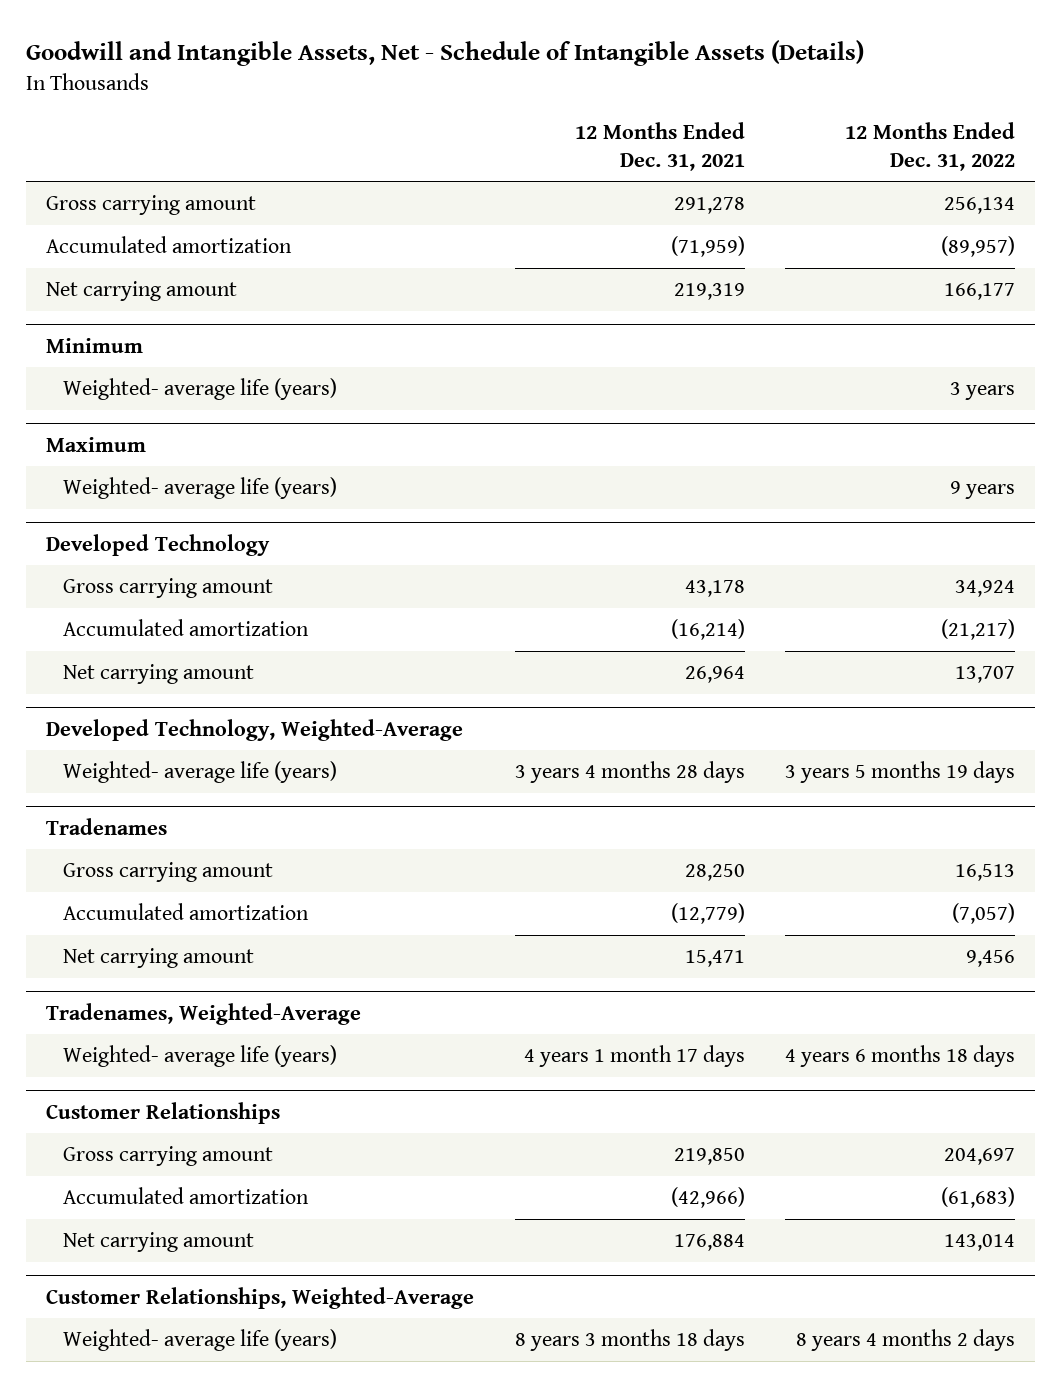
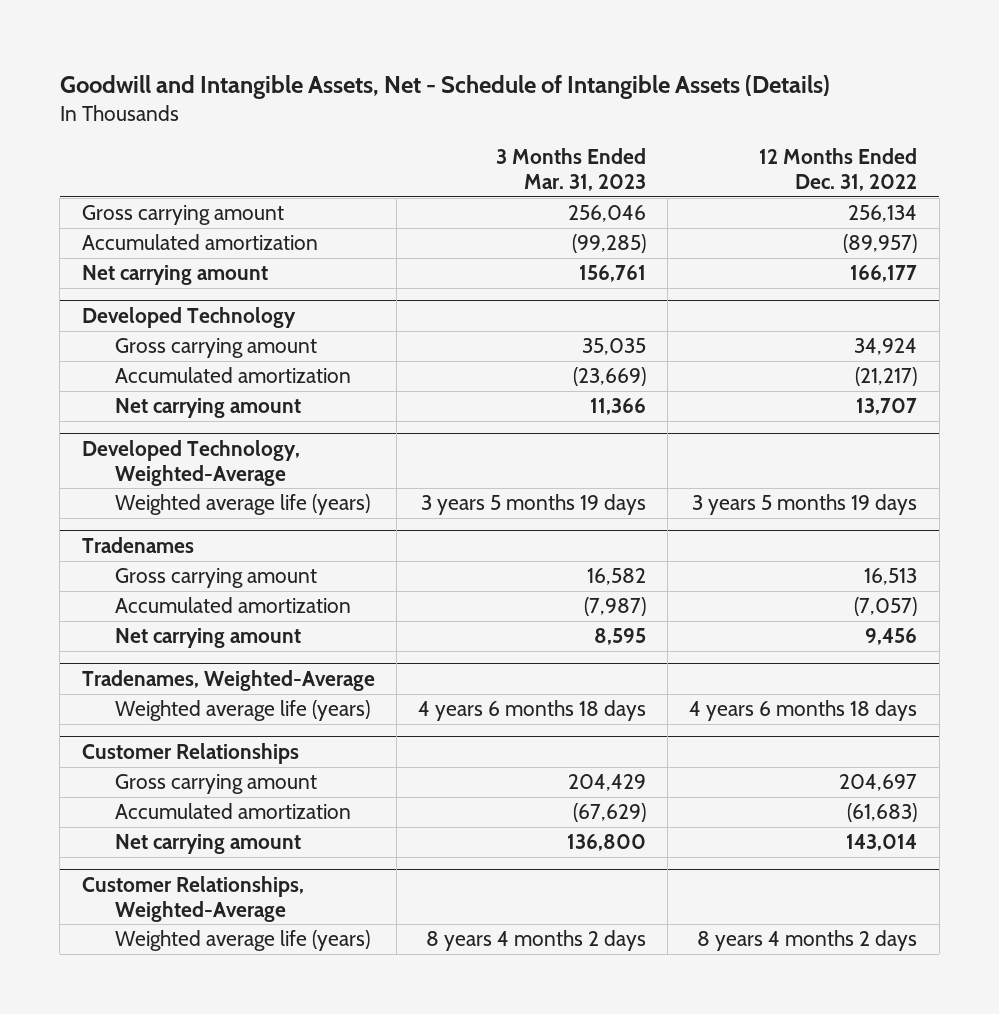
[574,122,745,171] 12 Months Ended Dec. 31, 2021 -> none
none -> [495,148,646,192] 3 Months Ended Mar. 31, 2023
[46,337,144,353] Minimum -> none
[62,378,337,401] Weighted- average life (years) -> none
[46,436,147,452] Maximum -> none
[62,477,337,500] Weighted- average life (years) -> none
[62,761,337,784] Weighted- average life (years) -> [114,494,370,516] Weighted average life (years)
[62,1045,337,1068] Weighted- average life (years) -> [114,700,370,722] Weighted average life (years)
[62,1329,337,1352] Weighted- average life (years) -> [114,930,370,952] Weighted average life (years)

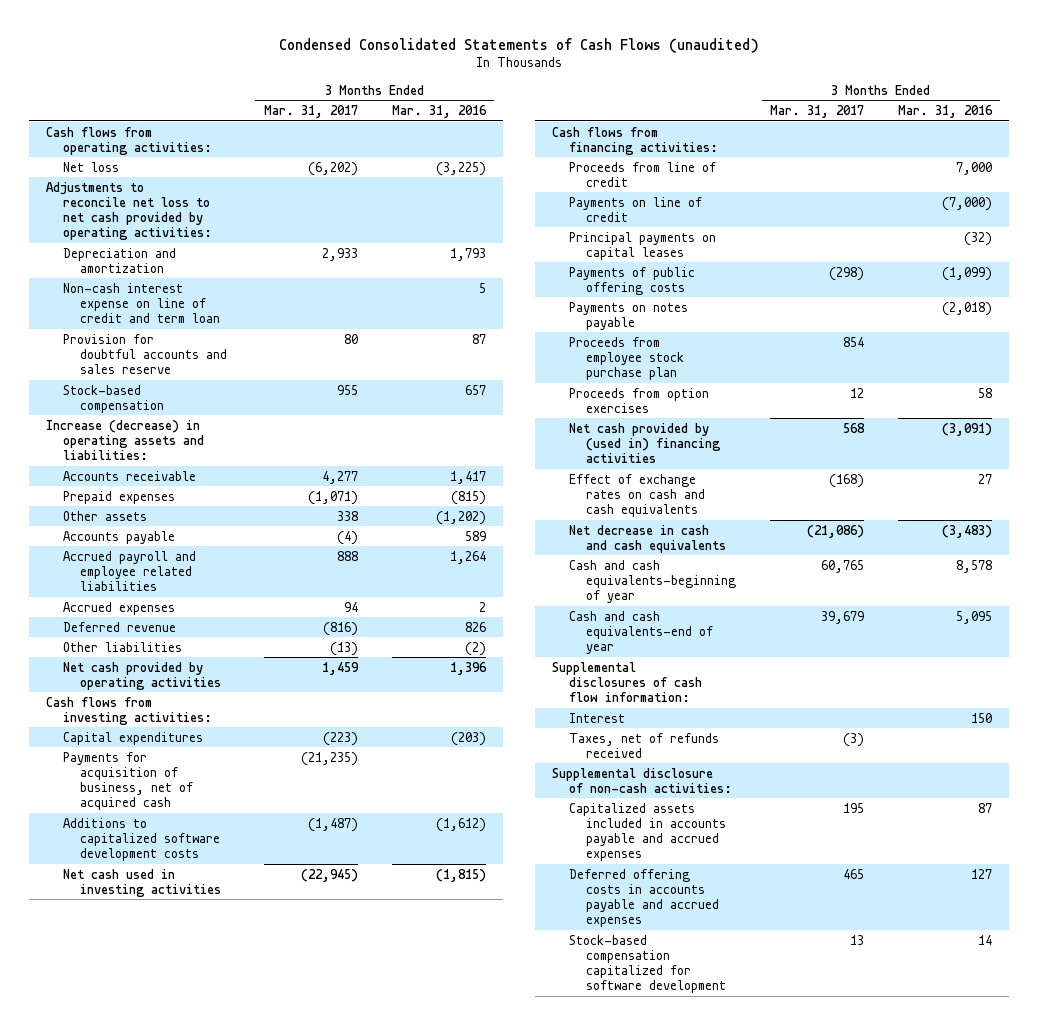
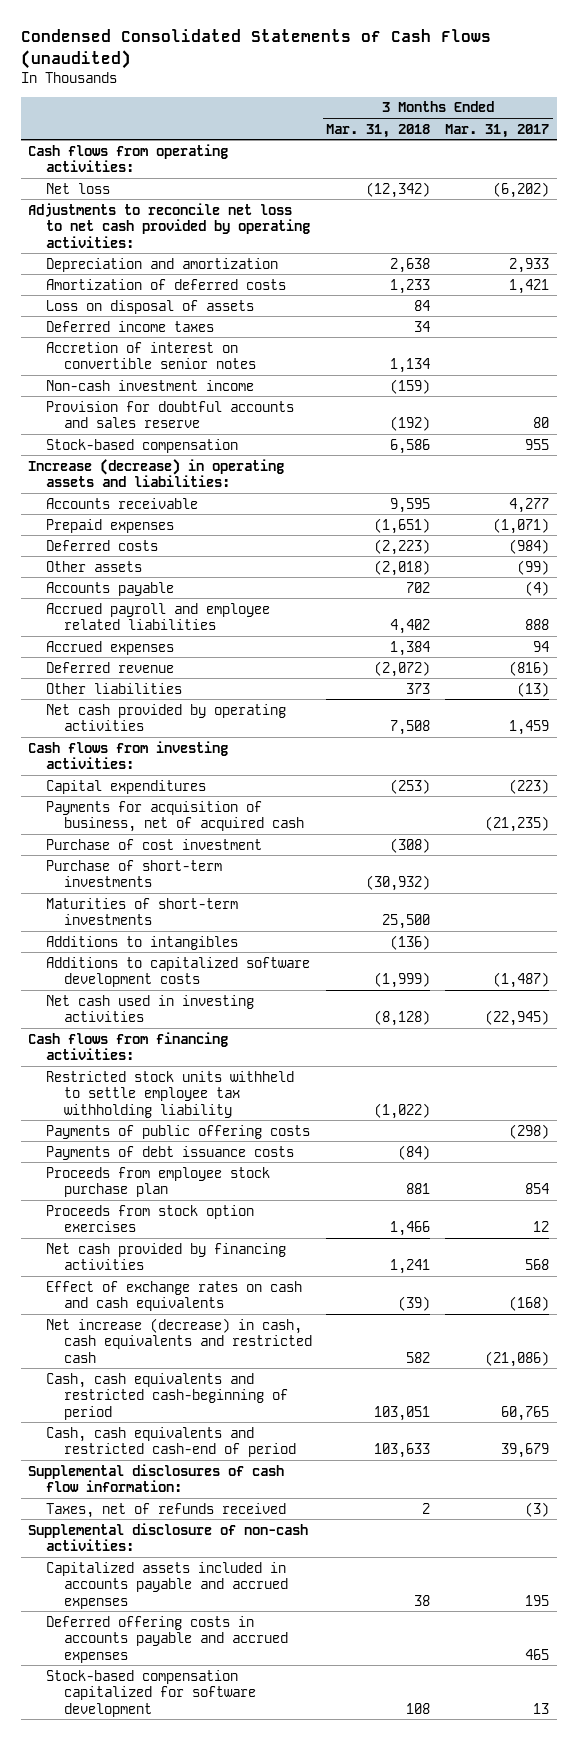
[391,105,487,119] Mar. 31, 2016 -> none
none -> [326,123,431,138] Mar. 31, 2018
[63,282,221,324] Non-cash interest expense on line of credit and term loan -> none
none -> [45,278,286,290] Amortization of deferred costs
none -> [45,299,254,314] Loss on disposal of assets
none -> [45,320,214,332] Deferred income taxes
none -> [45,341,256,370] Accretion of interest on convertible senior notes
none -> [45,379,254,391] Non-cash investment income
none -> [45,539,158,551] Deferred costs
[336,510,358,521] 338 -> [517,559,550,575] (99)
none -> [45,838,262,850] Purchase of cost investment
none -> [45,859,222,888] Purchase of short-term investments
none -> [45,897,238,926] Maturities of short-term investments
none -> [45,935,238,950] Additions to intangibles
[569,161,717,187] Proceeds from line of credit -> none
[569,196,703,222] Payments on line of credit -> none
[569,231,717,260] Principal payments on capital leases -> none
none -> [45,1070,294,1118] Restricted stock units withheld to settle employee tax withholding liability
[569,301,689,330] Payments on notes payable -> none
none -> [45,1145,294,1160] Payments of debt issuance costs
[569,387,710,413] Proceeds from option exercises -> [45,1204,254,1233] Proceeds from stock option exercises
[569,422,722,464] Net cash provided by (used in) financing activities -> [45,1242,286,1271] Net cash provided by financing activities
[569,524,727,553] Net decrease in cash and cash equivalents -> [45,1317,312,1363] Net increase (decrease) in cash, cash equivalents and restricted cash
[569,559,737,604] Cash and cash equivalents-beginning of year -> [45,1372,288,1420] Cash, cash equivalents and restricted cash-beginning of period
[569,610,714,655] Cash and cash equivalents-end of year -> [45,1426,296,1458] Cash, cash equivalents and restricted cash-end of period
[569,712,626,723] Interest -> none

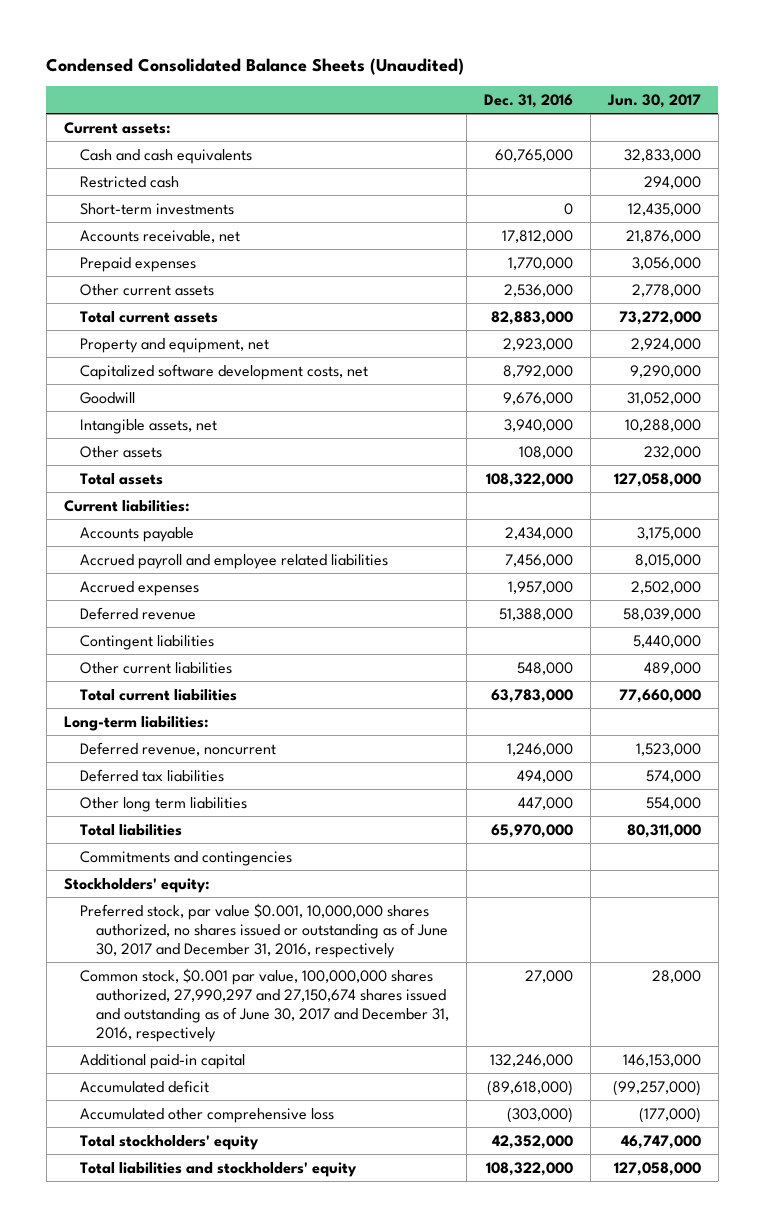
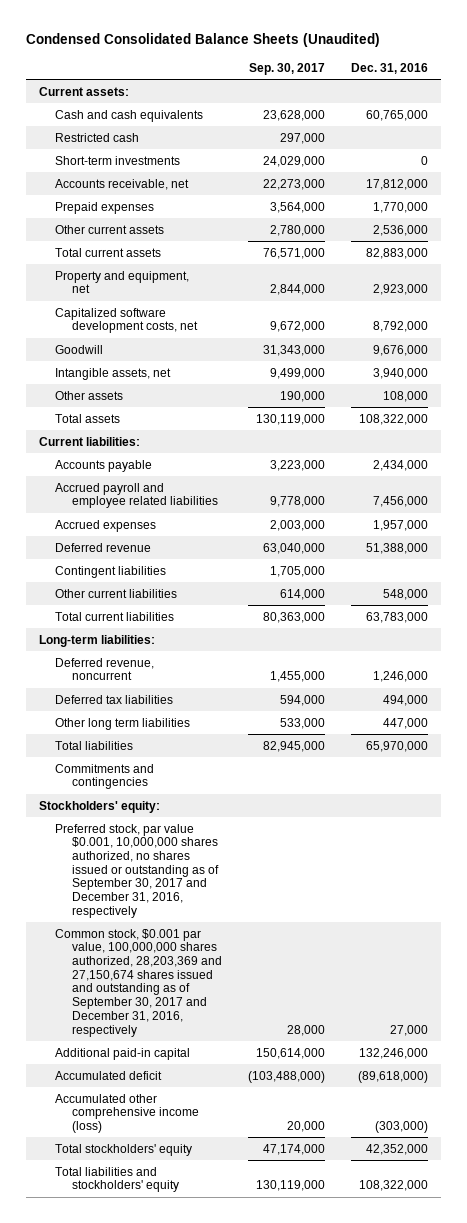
[606,93,701,108] Jun. 30, 2017 -> none
none -> [248,62,325,75] Sep. 30, 2017
[79,902,448,958] Preferred stock, par value $0.001, 10,000,000 shares authorized, no shares issued or outstanding as of June 30, 2017 and December 31, 2016, respectively -> [55,823,219,918] Preferred stock, par value $0.001, 10,000,000 shares authorized, no shares issued or outstanding as of September 30, 2017 and December 31, 2016, respectively
[79,967,449,1042] Common stock, $0.001 par value, 100,000,000 shares authorized, 27,990,297 and 27,150,674 shares issued and outstanding as of June 30, 2017 and December 31, 2016, respectively -> [55,928,222,1037] Common stock, $0.001 par value, 100,000,000 shares authorized, 28,203,369 and 27,150,674 shares issued and outstanding as of September 30, 2017 and December 31, 2016, respectively
[79,1107,334,1123] Accumulated other comprehensive loss -> [55,1093,199,1134] Accumulated other comprehensive income (loss)

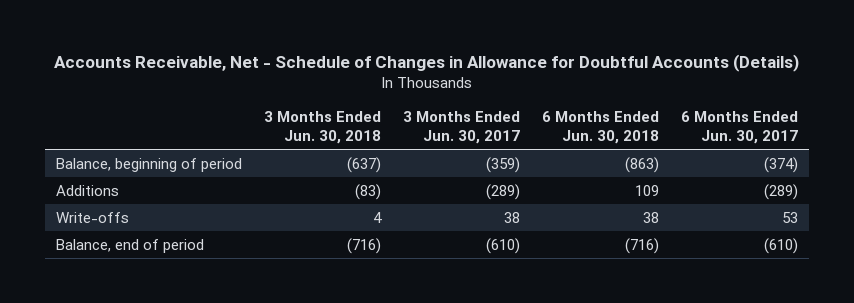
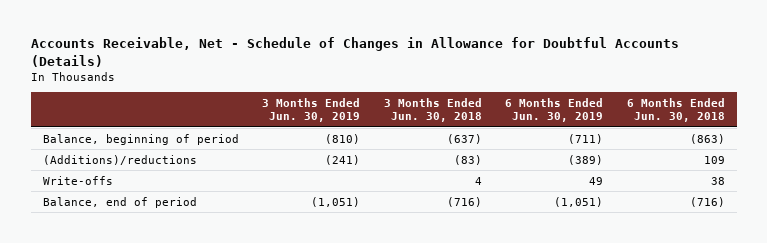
[402,110,520,145] 3 Months Ended Jun. 30, 2017 -> none
[680,110,798,145] 6 Months Ended Jun. 30, 2017 -> none
none -> [262,97,361,122] 3 Months Ended Jun. 30, 2019
none -> [505,97,604,122] 6 Months Ended Jun. 30, 2019
[55,184,119,196] Additions -> [42,154,197,165] (Additions)/reductions

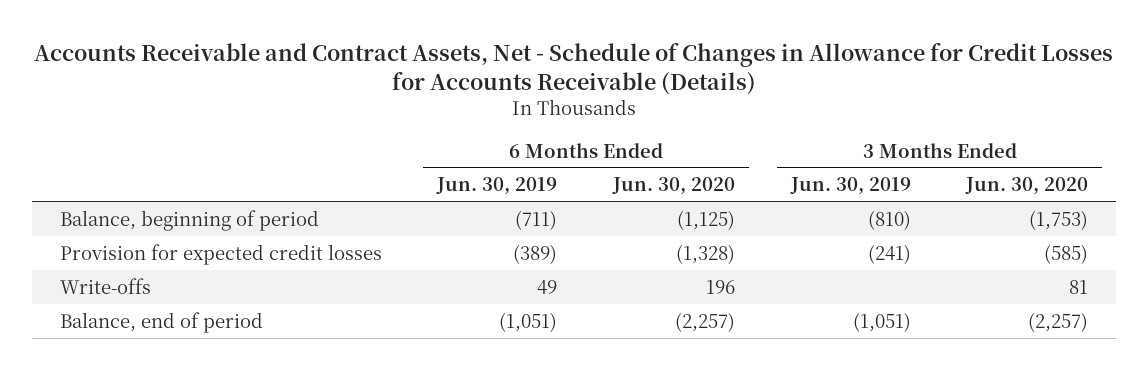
[30,37,679,67] Accounts Receivable, Net - Schedule of Changes in Allowance for Doubtful Accounts (Details) -> [34,42,1114,95] Accounts Receivable and Contract Assets, Net - Schedule of Changes in Allowance for Credit Losses for Accounts Receivable (Details)
[383,97,482,122] 3 Months Ended Jun. 30, 2018 -> none
[626,97,725,122] 6 Months Ended Jun. 30, 2018 -> none
none -> [612,177,736,196] Jun. 30, 2020
none -> [965,177,1089,196] Jun. 30, 2020
[42,154,197,165] (Additions)/reductions -> [59,243,382,265] Provision for expected credit losses

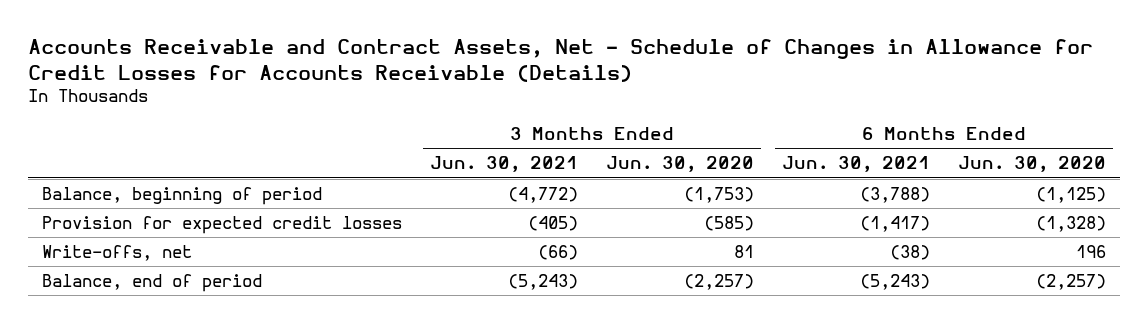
[436,177,558,196] Jun. 30, 2019 -> none
[789,177,911,196] Jun. 30, 2019 -> none
none -> [429,156,578,173] Jun. 30, 2021
none -> [781,156,930,173] Jun. 30, 2021
[59,277,151,294] Write-offs -> [41,244,192,261] Write-offs, net

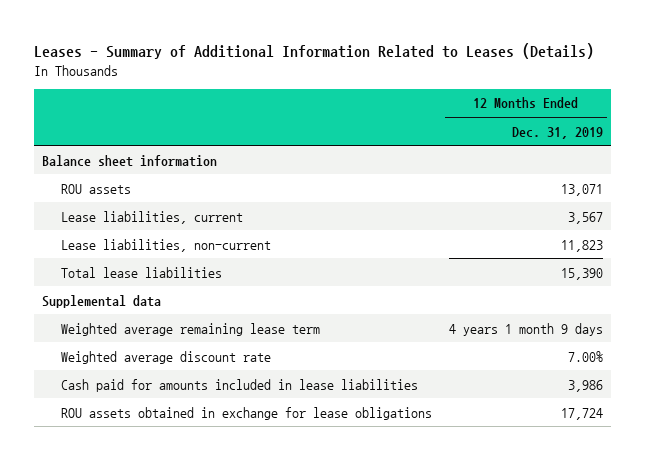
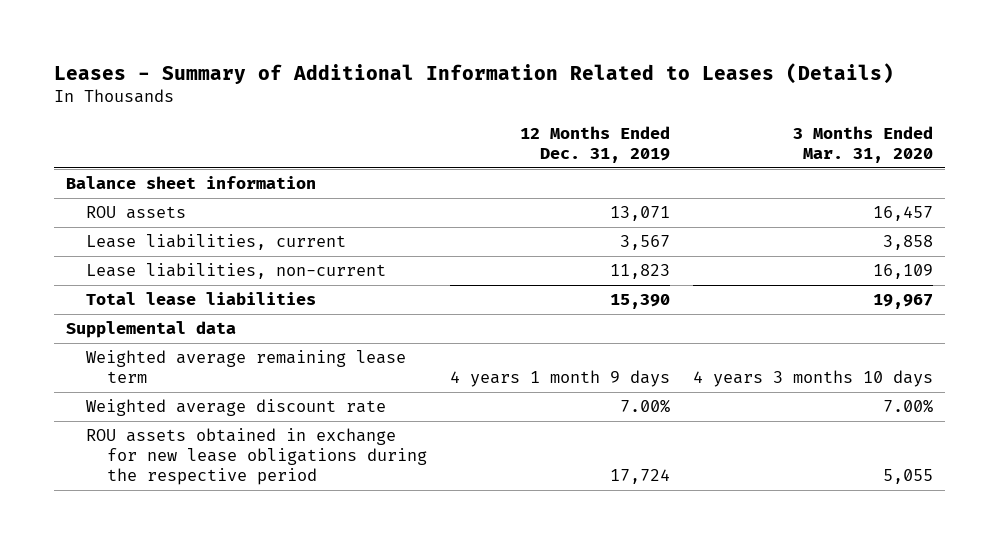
none -> [793,125,934,163] 3 Months Ended Mar. 31, 2020
[61,378,419,392] Cash paid for amounts included in lease liabilities -> none
[61,406,433,420] ROU assets obtained in exchange for lease obligations -> [86,428,428,486] ROU assets obtained in exchange for new lease obligations during the respective period

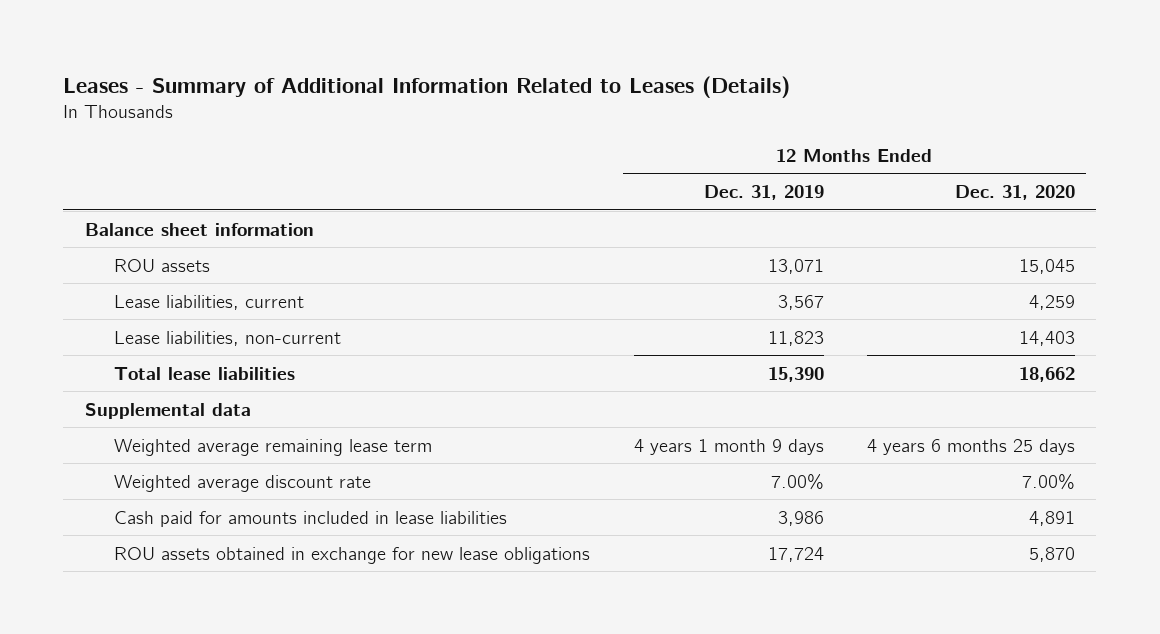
[793,125,934,163] 3 Months Ended Mar. 31, 2020 -> none
none -> [954,185,1075,201] Dec. 31, 2020
none -> [114,510,508,527] Cash paid for amounts included in lease liabilities
[86,428,428,486] ROU assets obtained in exchange for new lease obligations during the respective period -> [114,546,591,564] ROU assets obtained in exchange for new lease obligations

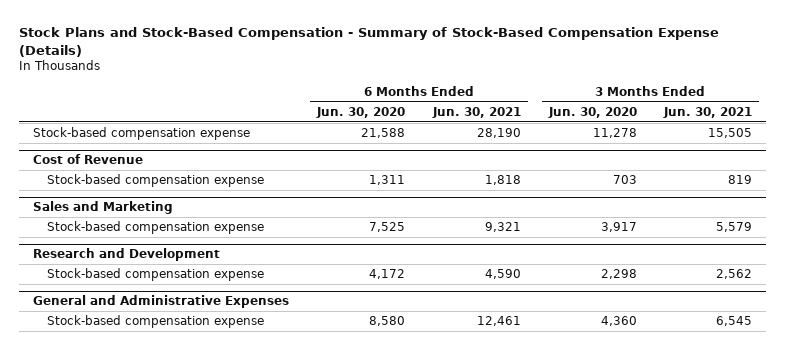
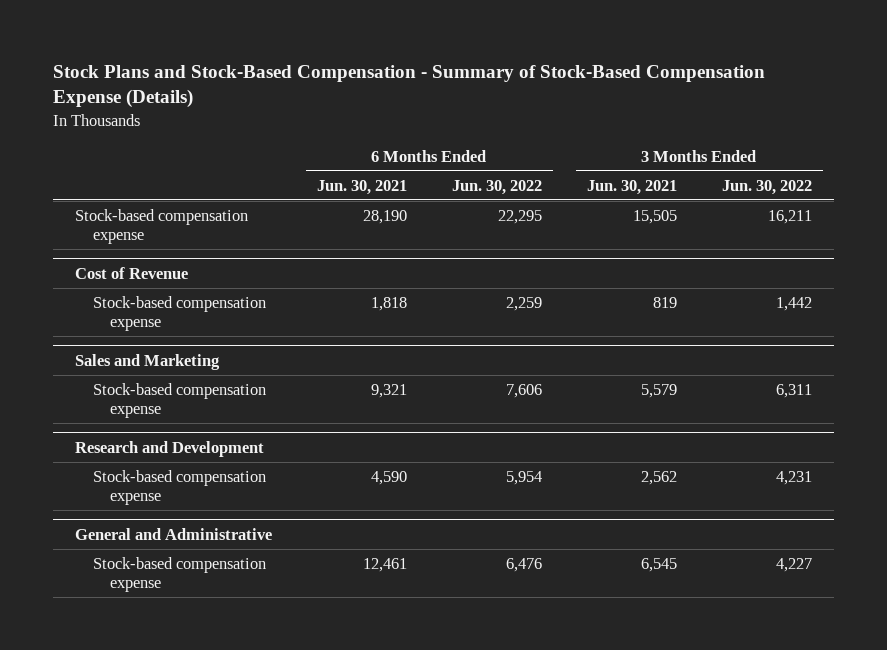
[315,106,405,118] Jun. 30, 2020 -> none
[547,106,637,118] Jun. 30, 2020 -> none
none -> [451,179,542,195] Jun. 30, 2022
none -> [721,179,812,195] Jun. 30, 2022
[32,295,289,309] General and Administrative Expenses -> [75,527,273,540] General and Administrative

